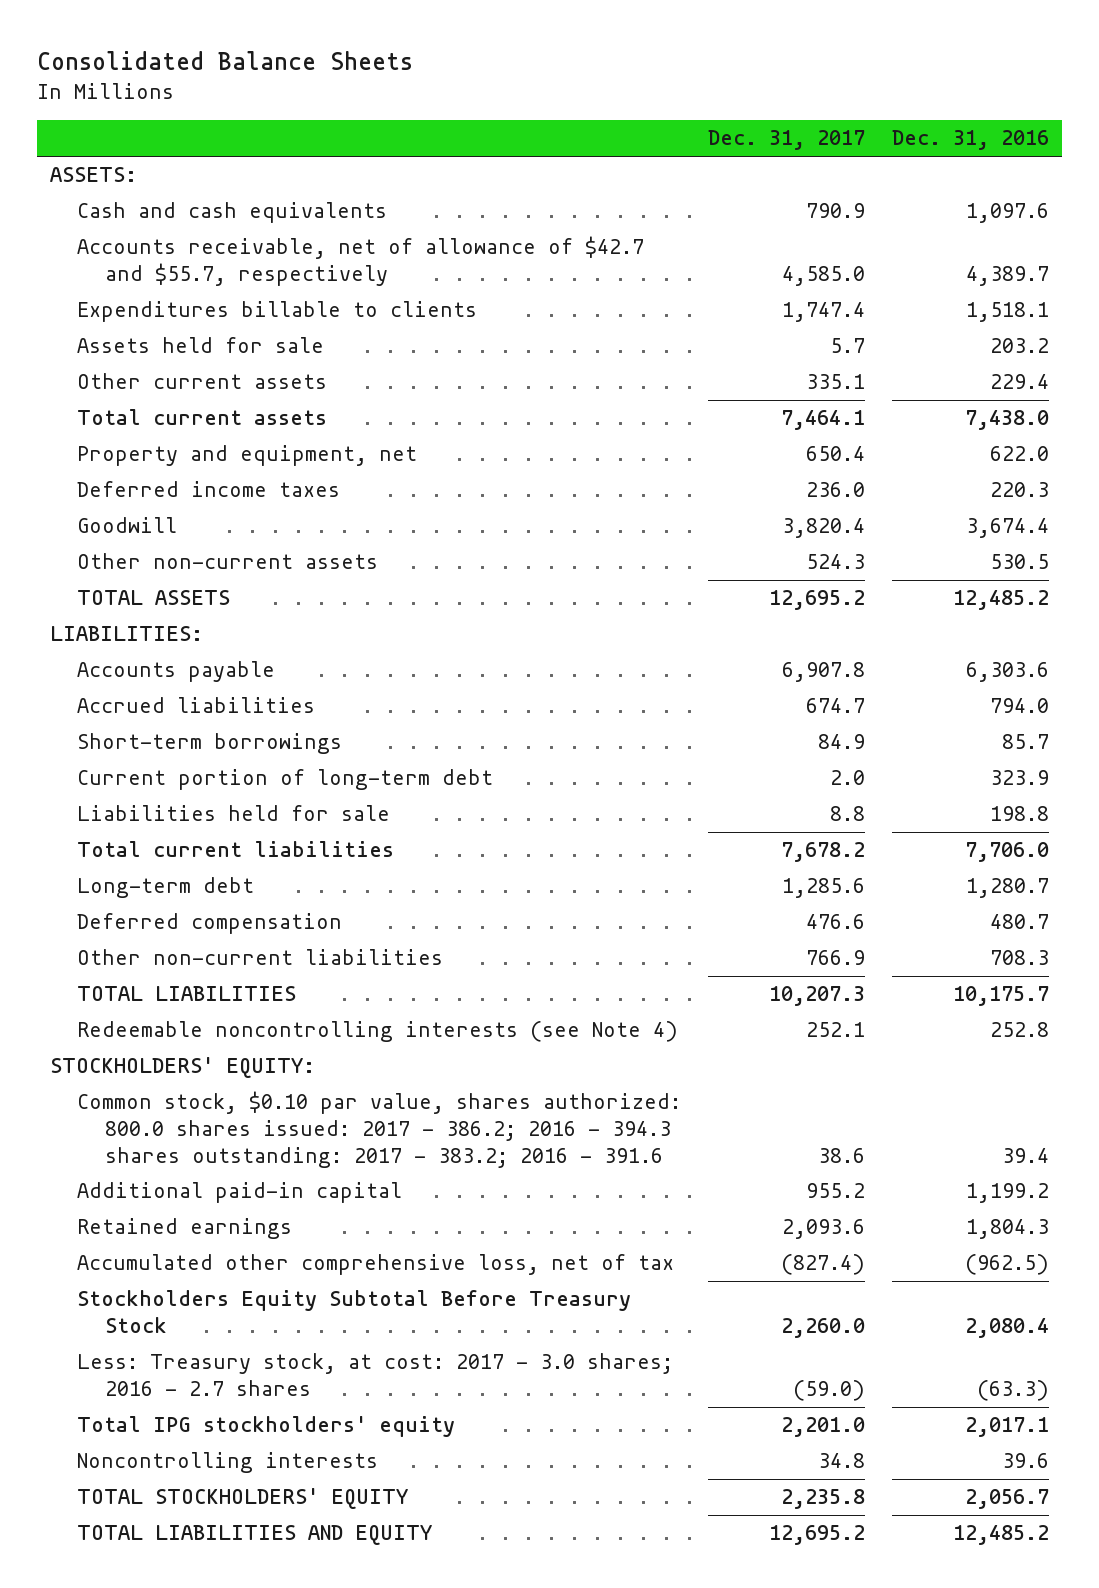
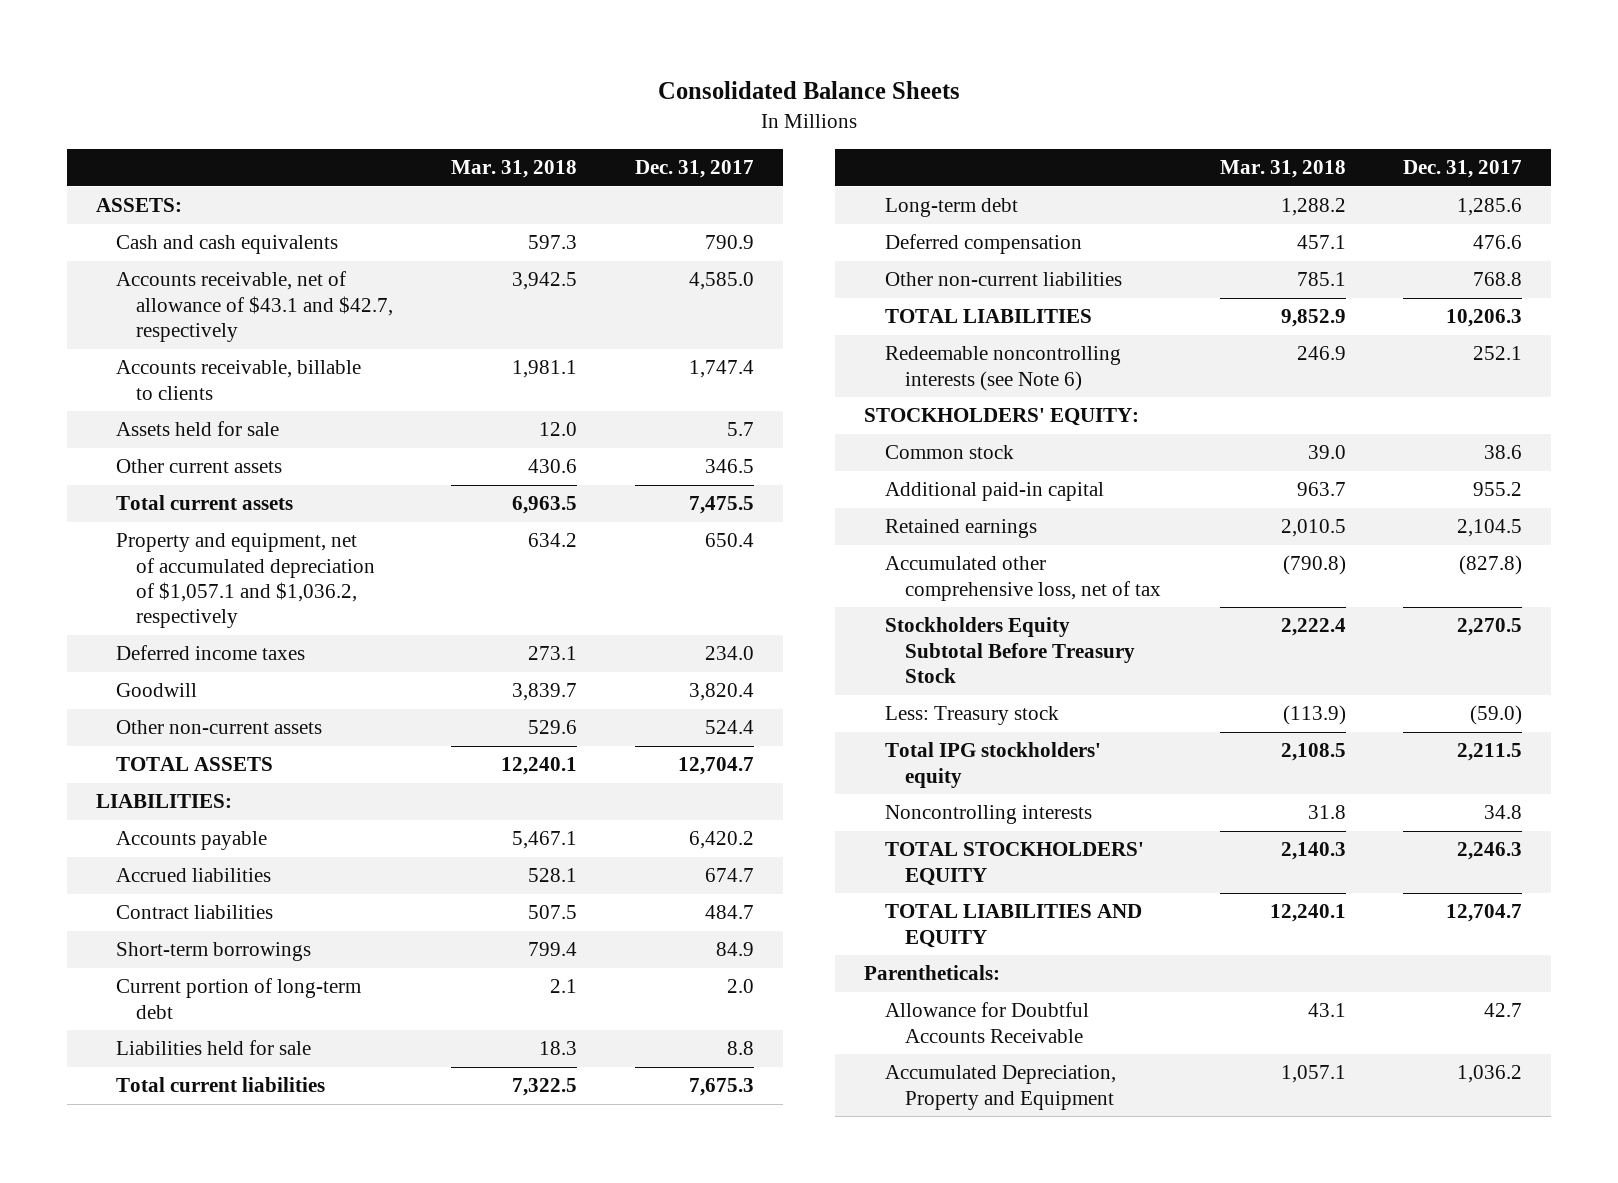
[891,130,1049,151] Dec. 31, 2016 -> none
none -> [450,160,577,179] Mar. 31, 2018
[77,236,645,287] Accounts receivable, net of allowance of $42.7 and $55.7, respectively -> [115,271,394,343] Accounts receivable, net of allowance of $43.1 and $42.7, respectively
[77,301,478,323] Expenditures billable to clients -> [115,360,361,400] Accounts receivable, billable to clients
[806,374,866,390] 335.1 -> [704,459,754,474] 346.5
[781,410,866,431] 7,464.1 -> [688,496,754,515] 7,475.5
[77,445,418,467] Property and equipment, net -> [115,533,376,629] Property and equipment, net of accumulated depreciation of $1,057.1 and $1,036.2, respectively
[806,482,866,498] 236.0 -> [704,646,754,661] 234.0
[806,554,866,570] 524.3 -> [704,720,754,735] 524.4
[769,590,866,611] 12,695.2 -> [677,757,754,776] 12,704.7
[782,662,866,683] 6,907.8 -> [688,831,754,850] 6,420.2
none -> [115,905,273,920] Contract liabilities
[781,842,866,863] 7,678.2 -> [688,1078,754,1097] 7,675.3
[806,950,866,966] 766.9 -> [1473,272,1523,287] 768.8
[769,986,866,1007] 10,207.3 -> [1446,309,1523,328] 10,206.3
[77,1021,679,1043] Redeemable noncontrolling interests (see Note 4) -> [884,346,1121,391] Redeemable noncontrolling interests (see Note 6)
[77,1091,682,1168] Common stock, $0.10 par value, shares authorized: 800.0 shares issued: 2017 - 386.2; 2016 - 394.3 shares outstanding: 2017 - 383.2; 2016 - 391.6 -> [884,445,1014,460] Common stock
[782,1219,866,1240] 2,093.6 -> [1457,519,1523,538] 2,104.5
[781,1254,866,1276] (827.4) -> [1459,555,1523,576] (827.8)
[781,1318,866,1339] 2,260.0 -> [1457,618,1523,637] 2,270.5
[77,1353,674,1397] Less: Treasury stock, at cost: 2017 - 3.0 shares; 2016 - 2.7 shares -> [884,706,1059,726] Less: Treasury stock
[781,1417,866,1438] 2,201.0 -> [1457,743,1523,762] 2,211.5
[781,1489,866,1510] 2,235.8 -> [1457,842,1523,861] 2,246.3
[769,1525,866,1546] 12,695.2 -> [1446,904,1523,923] 12,704.7
none -> [864,965,1001,981] Parentheticals:
none -> [884,1002,1089,1043] Allowance for Doubtful Accounts Receivable
none -> [884,1065,1116,1110] Accumulated Depreciation, Property and Equipment

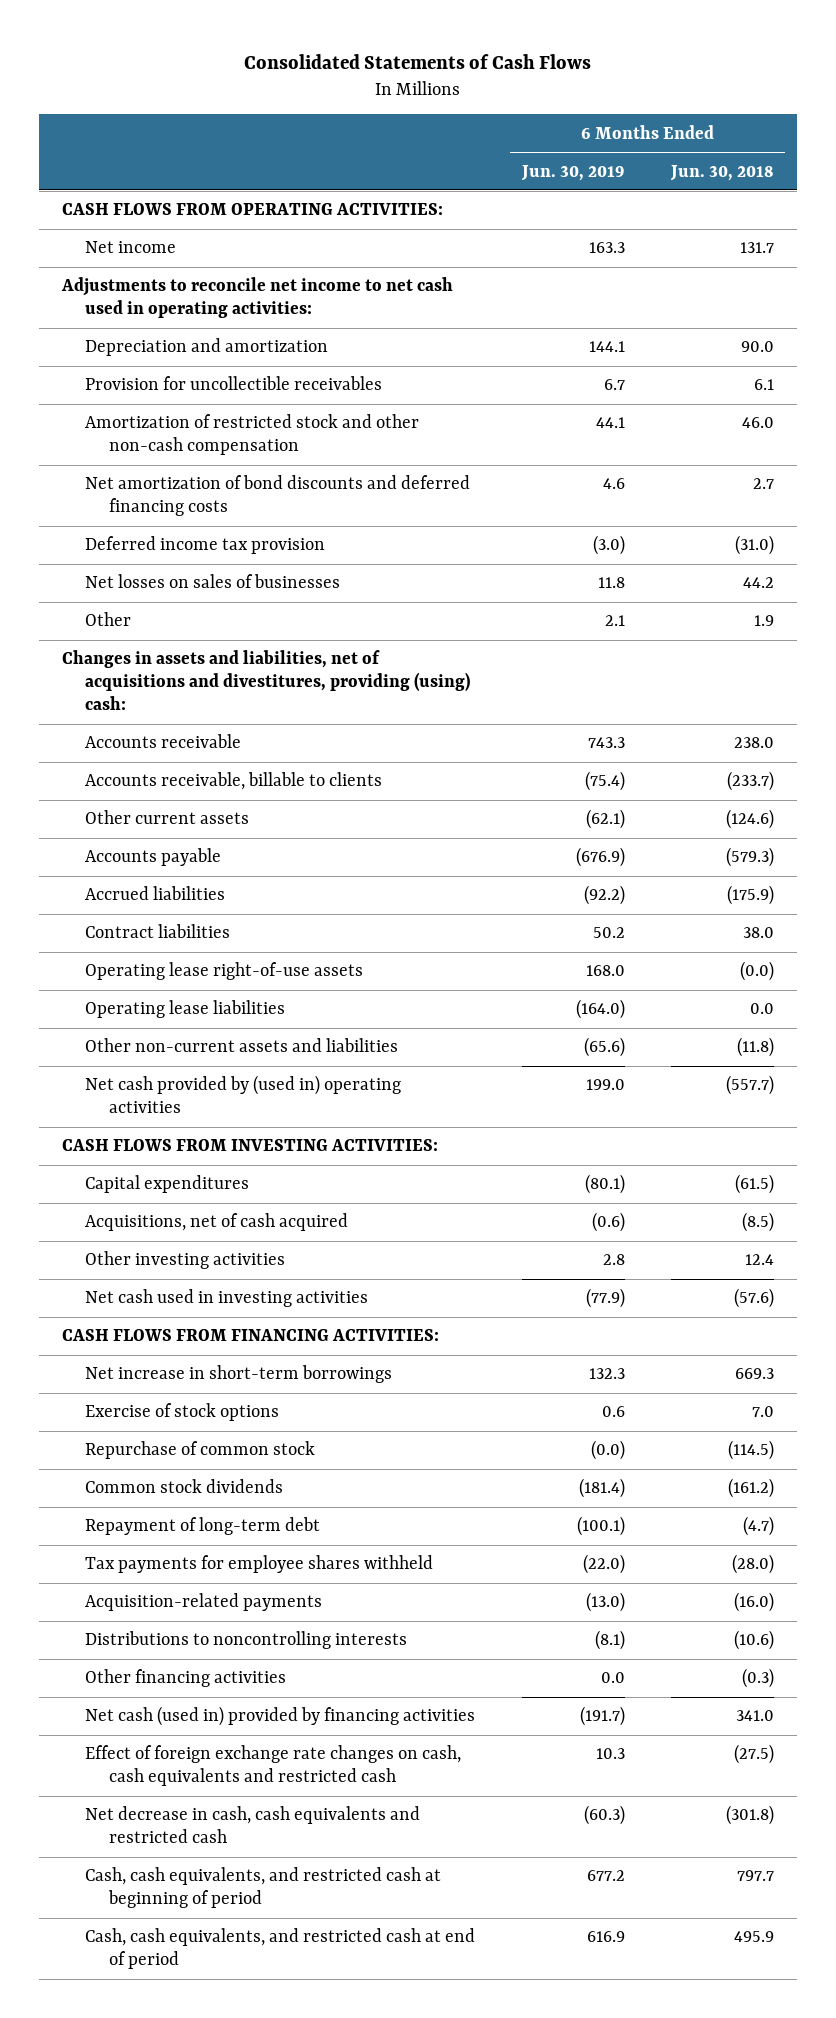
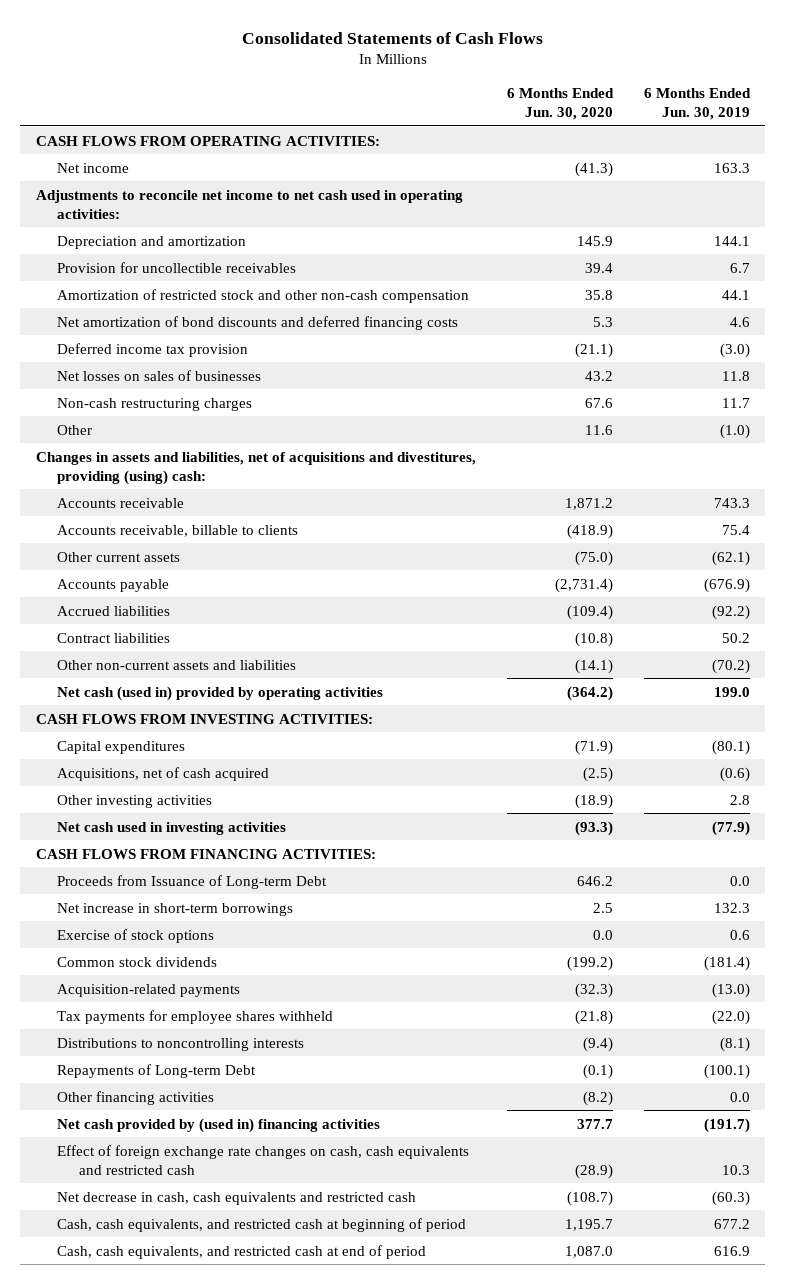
[669,164,774,181] Jun. 30, 2018 -> none
none -> [506,87,614,120] 6 Months Ended Jun. 30, 2020
none -> [57,397,253,411] Non-cash restructuring charges
[604,615,625,627] 2.1 -> [719,423,750,439] (1.0)
[584,771,625,792] (75.4) -> [721,524,750,535] 75.4
[85,962,364,981] Operating lease right-of-use assets -> none
[85,1000,286,1019] Operating lease liabilities -> none
[583,1037,625,1058] (65.6) -> [711,658,750,674] (70.2)
[85,1075,402,1114] Net cash provided by (used in) operating activities -> [57,685,384,701] Net cash (used in) provided by operating activities
none -> [57,874,328,889] Proceeds from Issuance of Long-term Debt
[85,1441,316,1460] Repurchase of common stock -> none
[85,1517,321,1536] Repayment of long-term debt -> none
[85,1555,434,1574] Tax payments for employee shares withheld -> [57,1009,334,1024] Tax payments for employee shares withheld
none -> [57,1063,257,1078] Repayments of Long-term Debt
[85,1706,476,1727] Net cash (used in) provided by financing activities -> [57,1117,381,1133] Net cash provided by (used in) financing activities

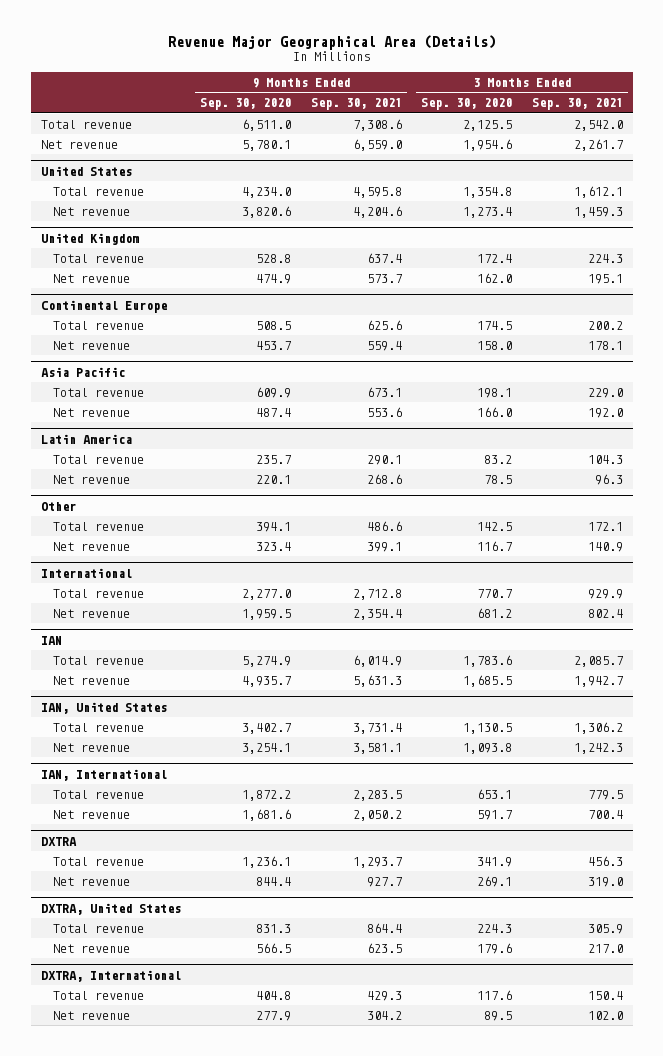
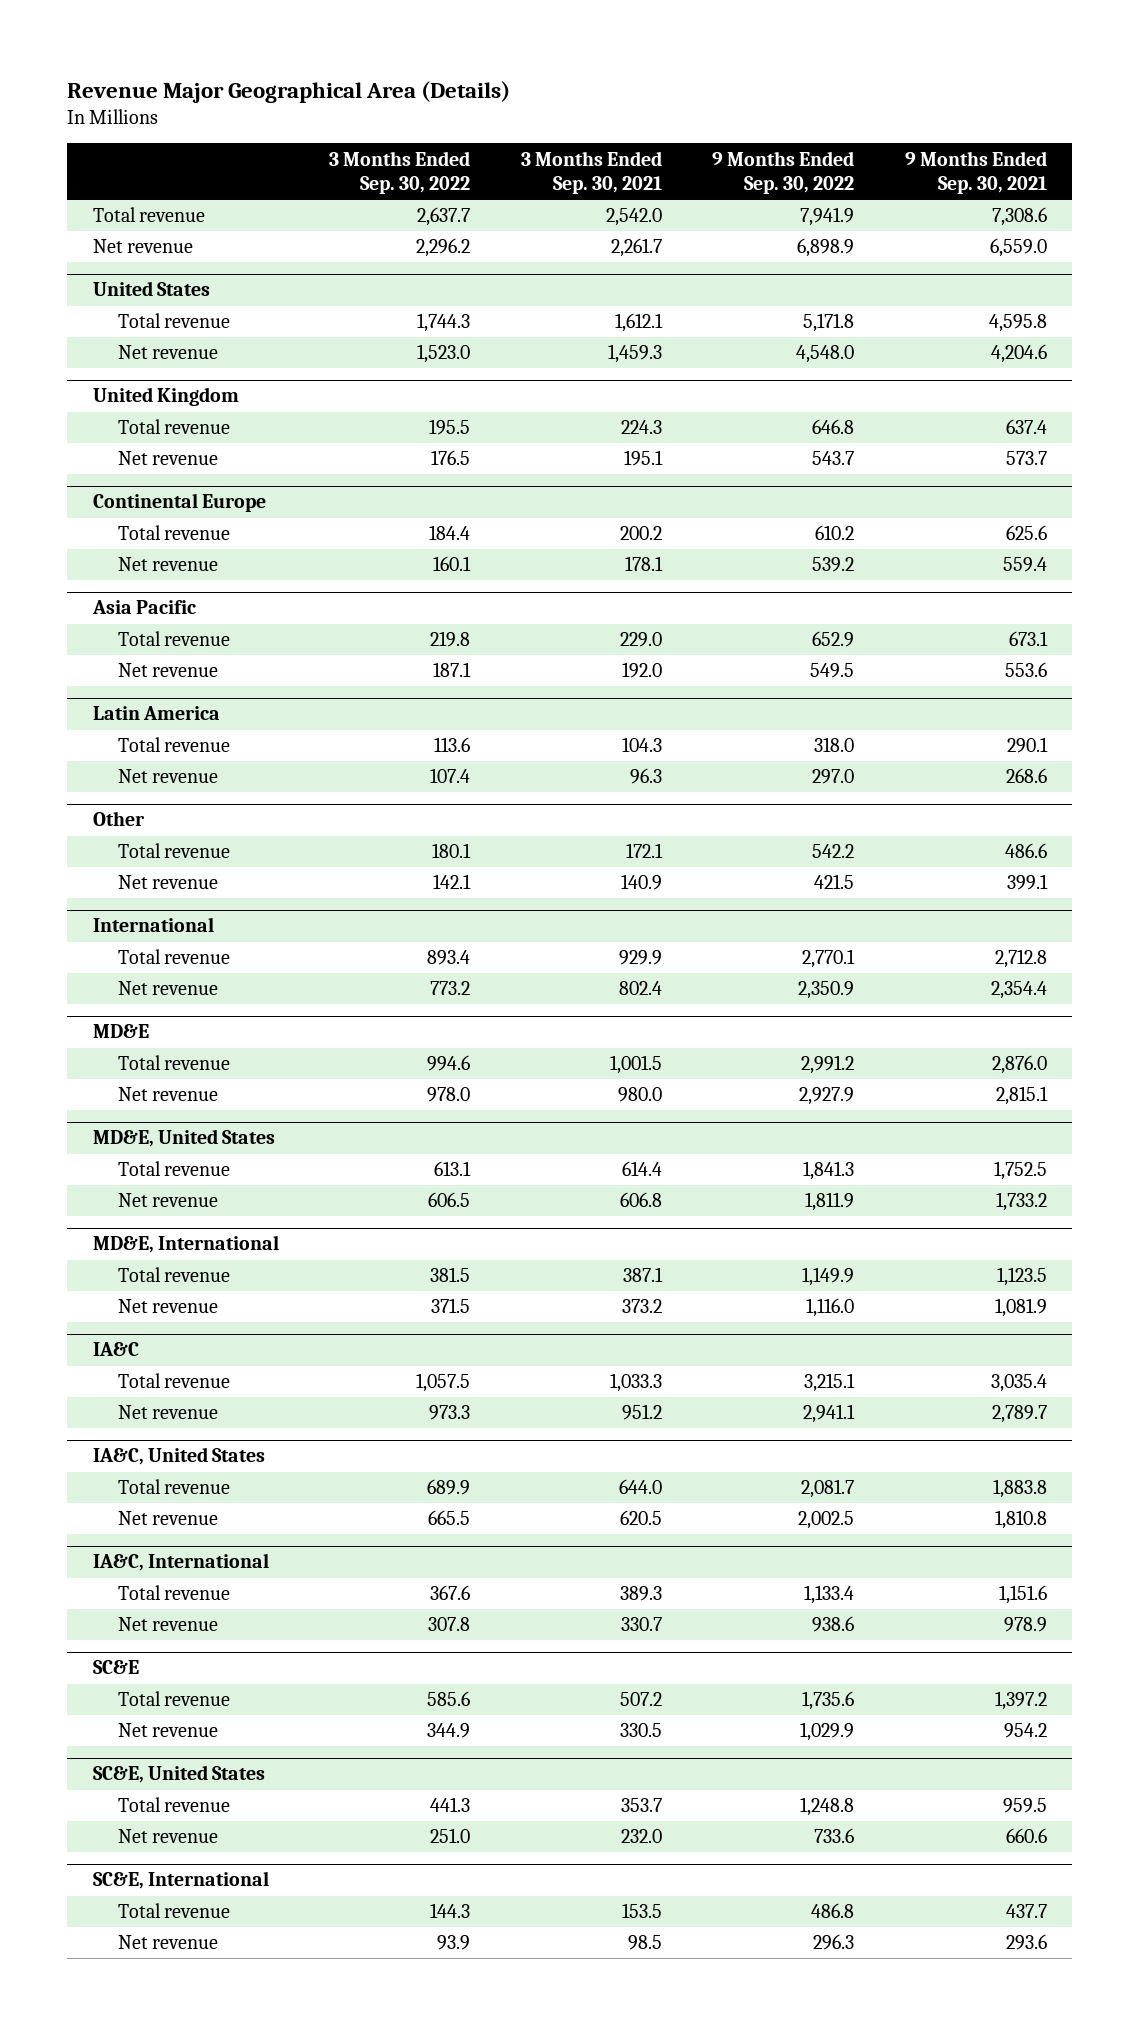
[200,98,292,111] Sep. 30, 2020 -> none
[421,98,513,111] Sep. 30, 2020 -> none
none -> [329,150,471,194] 3 Months Ended Sep. 30, 2022
none -> [712,150,855,194] 9 Months Ended Sep. 30, 2022
[40,635,62,645] IAN -> none
[40,701,167,714] IAN, United States -> none
[40,768,167,781] IAN, International -> none
[40,836,77,846] DXTRA -> none
[40,902,181,915] DXTRA, United States -> none
[40,969,181,982] DXTRA, International -> none
none -> [92,1024,149,1039] MD&E
[352,655,402,668] 6,014.9 -> [991,1055,1047,1075] 2,876.0
[573,656,623,668] 2,085.7 -> [609,1055,662,1075] 1,001.5
[352,675,402,688] 5,631.3 -> [995,1086,1048,1106] 2,815.1
[573,676,623,688] 1,942.7 -> [617,1087,662,1103] 980.0
none -> [92,1129,275,1148] MD&E, United States
[352,723,402,735] 3,731.4 -> [993,1161,1047,1181] 1,752.5
[573,722,623,735] 1,306.2 -> [621,1161,662,1177] 614.4
[352,743,402,755] 3,581.1 -> [995,1192,1047,1212] 1,733.2
[573,743,623,755] 1,242.3 -> [619,1192,662,1208] 606.8
none -> [92,1235,279,1254] MD&E, International
[352,790,402,802] 2,283.5 -> [996,1267,1047,1287] 1,123.5
[587,790,623,801] 779.5 -> [622,1267,663,1283] 387.1
[352,810,402,822] 2,050.2 -> [994,1298,1047,1318] 1,081.9
[587,810,623,820] 700.4 -> [621,1299,662,1314] 373.2
none -> [92,1342,139,1357] IA&C
[352,857,402,869] 1,293.7 -> [990,1374,1047,1393] 3,035.4
[587,856,623,867] 456.3 -> [609,1373,662,1393] 1,033.3
[366,877,402,888] 927.7 -> [991,1405,1047,1424] 2,789.7
[587,877,623,888] 319.0 -> [621,1404,662,1421] 951.2
none -> [92,1447,265,1466] IA&C, United States
[366,923,402,934] 864.4 -> [992,1479,1047,1499] 1,883.8
[587,924,623,935] 305.9 -> [618,1479,662,1495] 644.0
[366,943,402,954] 623.5 -> [994,1510,1047,1530] 1,810.8
[587,944,623,954] 217.0 -> [619,1510,662,1526] 620.5
none -> [92,1553,269,1572] IA&C, International
[366,991,402,1002] 429.3 -> [998,1585,1047,1605] 1,151.6
[587,991,623,1001] 150.4 -> [619,1586,662,1602] 389.3
[366,1011,402,1021] 304.2 -> [1003,1617,1047,1633] 978.9
[587,1011,623,1021] 102.0 -> [620,1617,662,1632] 330.7
none -> [92,1660,139,1675] SC&E
none -> [117,1691,230,1707] Total revenue
none -> [117,1723,218,1738] Net revenue
none -> [92,1765,265,1784] SC&E, United States
none -> [117,1797,230,1813] Total revenue
none -> [117,1829,218,1844] Net revenue
none -> [92,1871,269,1890] SC&E, International
none -> [117,1903,230,1919] Total revenue
none -> [117,1935,218,1950] Net revenue

